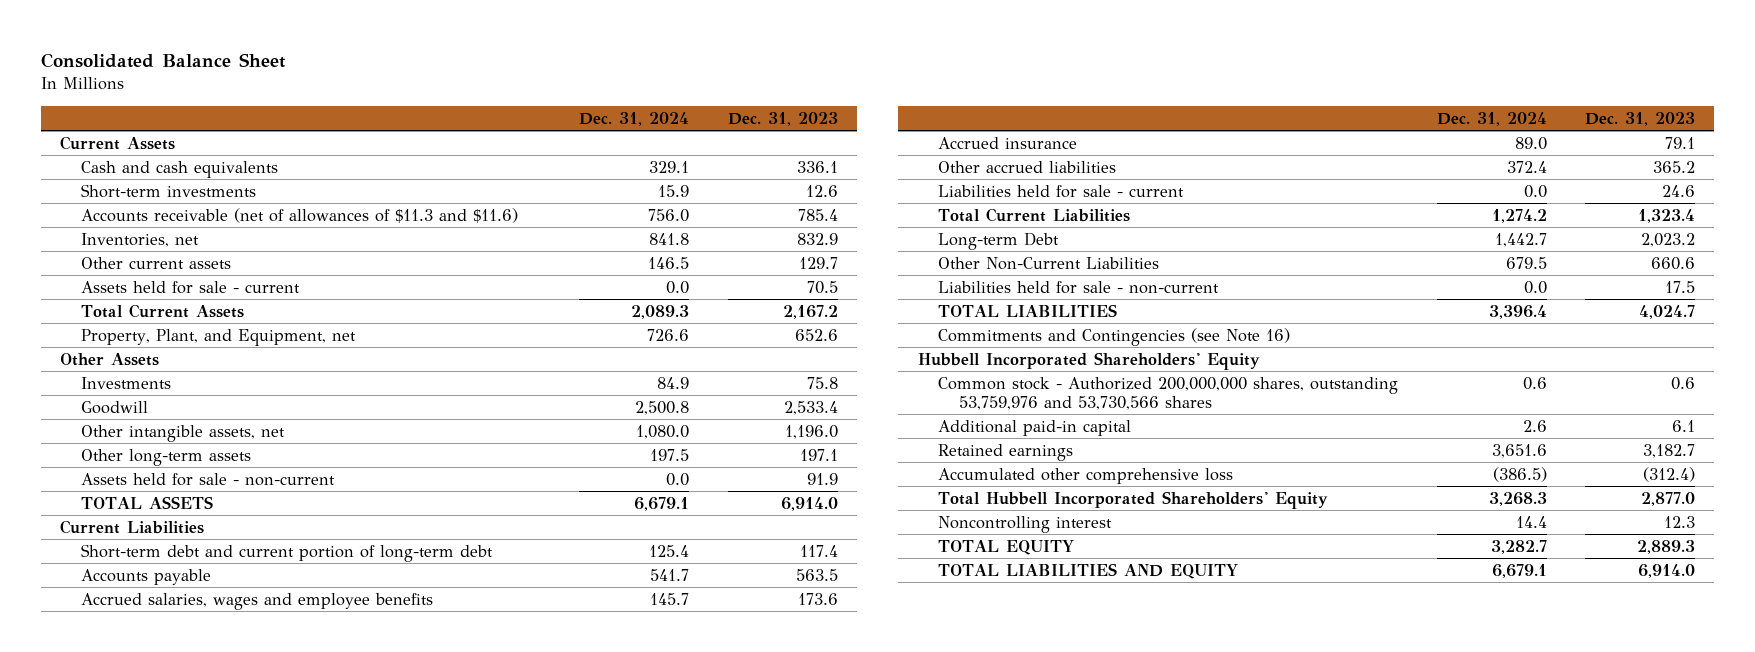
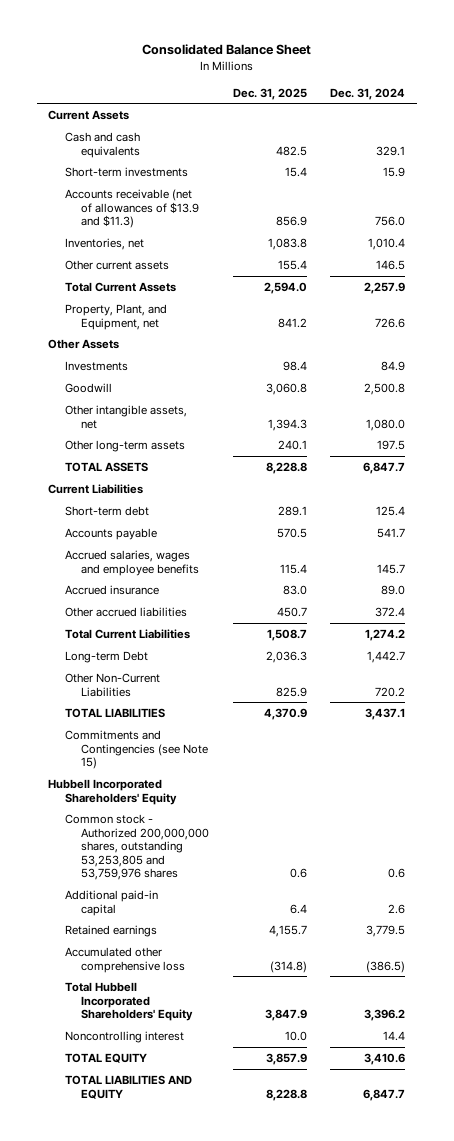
[727,112,838,127] Dec. 31, 2023 -> none
none -> [232,87,307,100] Dec. 31, 2025
[80,207,518,223] Accounts receivable (net of allowances of $11.3 and $11.6) -> [64,189,199,229] Accounts receivable (net of allowances of $13.9 and $11.3)
[649,232,690,245] 841.8 -> [368,238,406,251] 1,010.4
[80,280,300,294] Assets held for sale - current -> none
[631,304,690,319] 2,089.3 -> [364,282,406,295] 2,257.9
[80,472,335,486] Assets held for sale - non-current -> none
[634,496,690,511] 6,679.1 -> [363,462,406,475] 6,847.7
[80,543,493,562] Short-term debt and current portion of long-term debt -> [64,506,149,517] Short-term debt
[938,184,1185,198] Liabilities held for sale - current -> none
[938,280,1220,294] Liabilities held for sale - non-current -> none
[1505,256,1547,269] 679.5 -> [375,686,406,697] 720.2
[1488,304,1547,319] 3,396.4 -> [365,708,406,721] 3,437.1
[938,327,1291,346] Commitments and Contingencies (see Note 16) -> [64,730,208,770] Commitments and Contingencies (see Note 15)
[938,376,1399,411] Common stock - Authorized 200,000,000 shares, outstanding 53,759,976 and 53,730,566 shares -> [64,814,209,881] Common stock - Authorized 200,000,000 shares, outstanding 53,253,805 and 53,759,976 shares
[1491,443,1547,458] 3,651.6 -> [366,925,406,938] 3,779.5
[1488,491,1547,506] 3,268.3 -> [364,1009,406,1022] 3,396.2
[1490,539,1547,554] 3,282.7 -> [364,1053,406,1066] 3,410.6
[1491,563,1547,578] 6,679.1 -> [363,1088,406,1101] 6,847.7

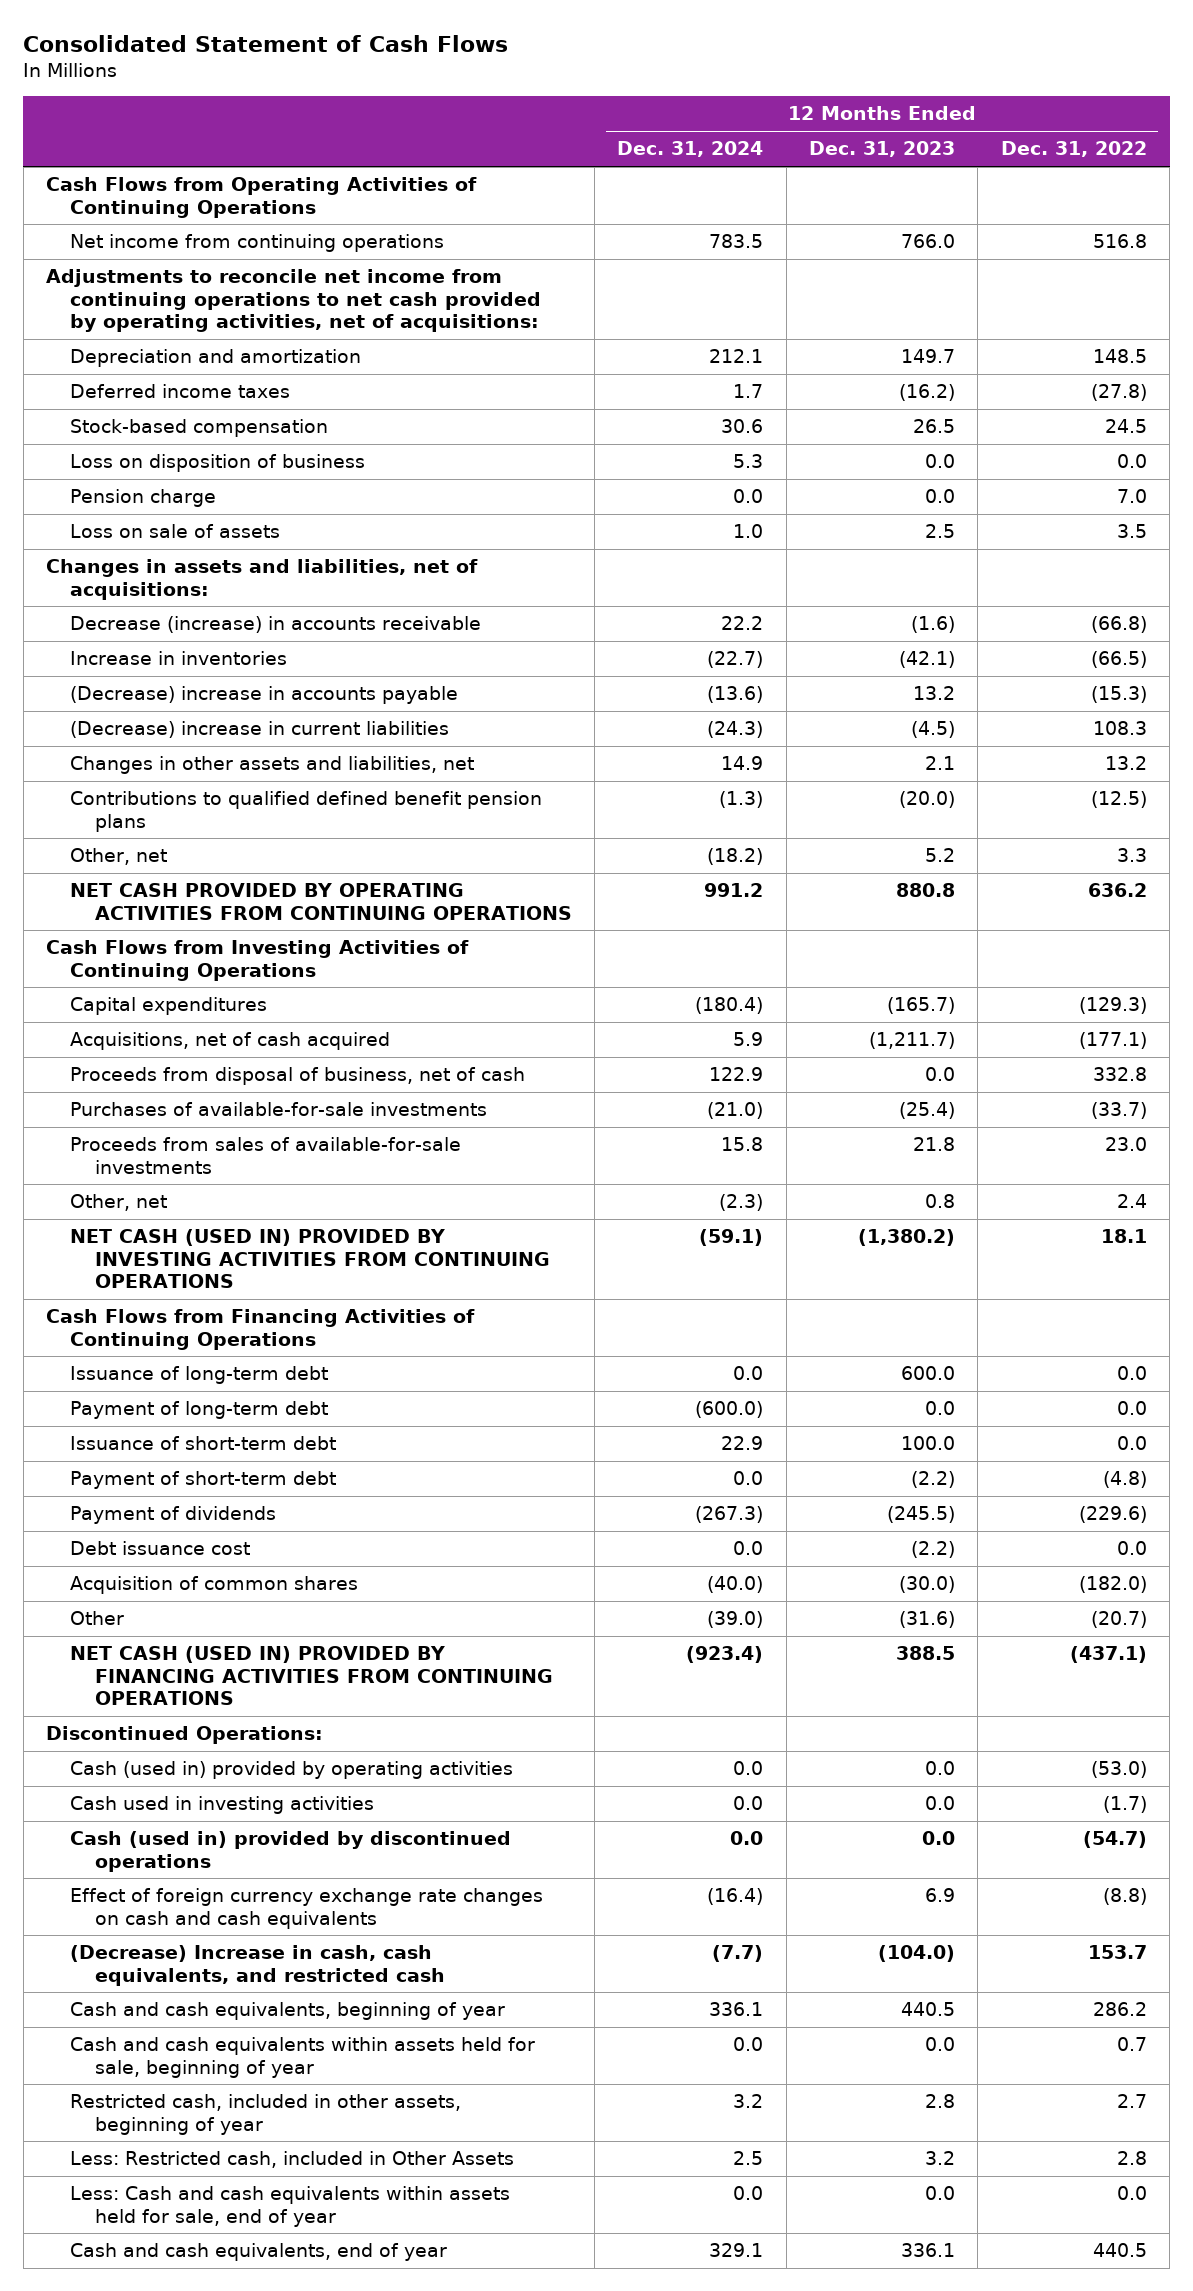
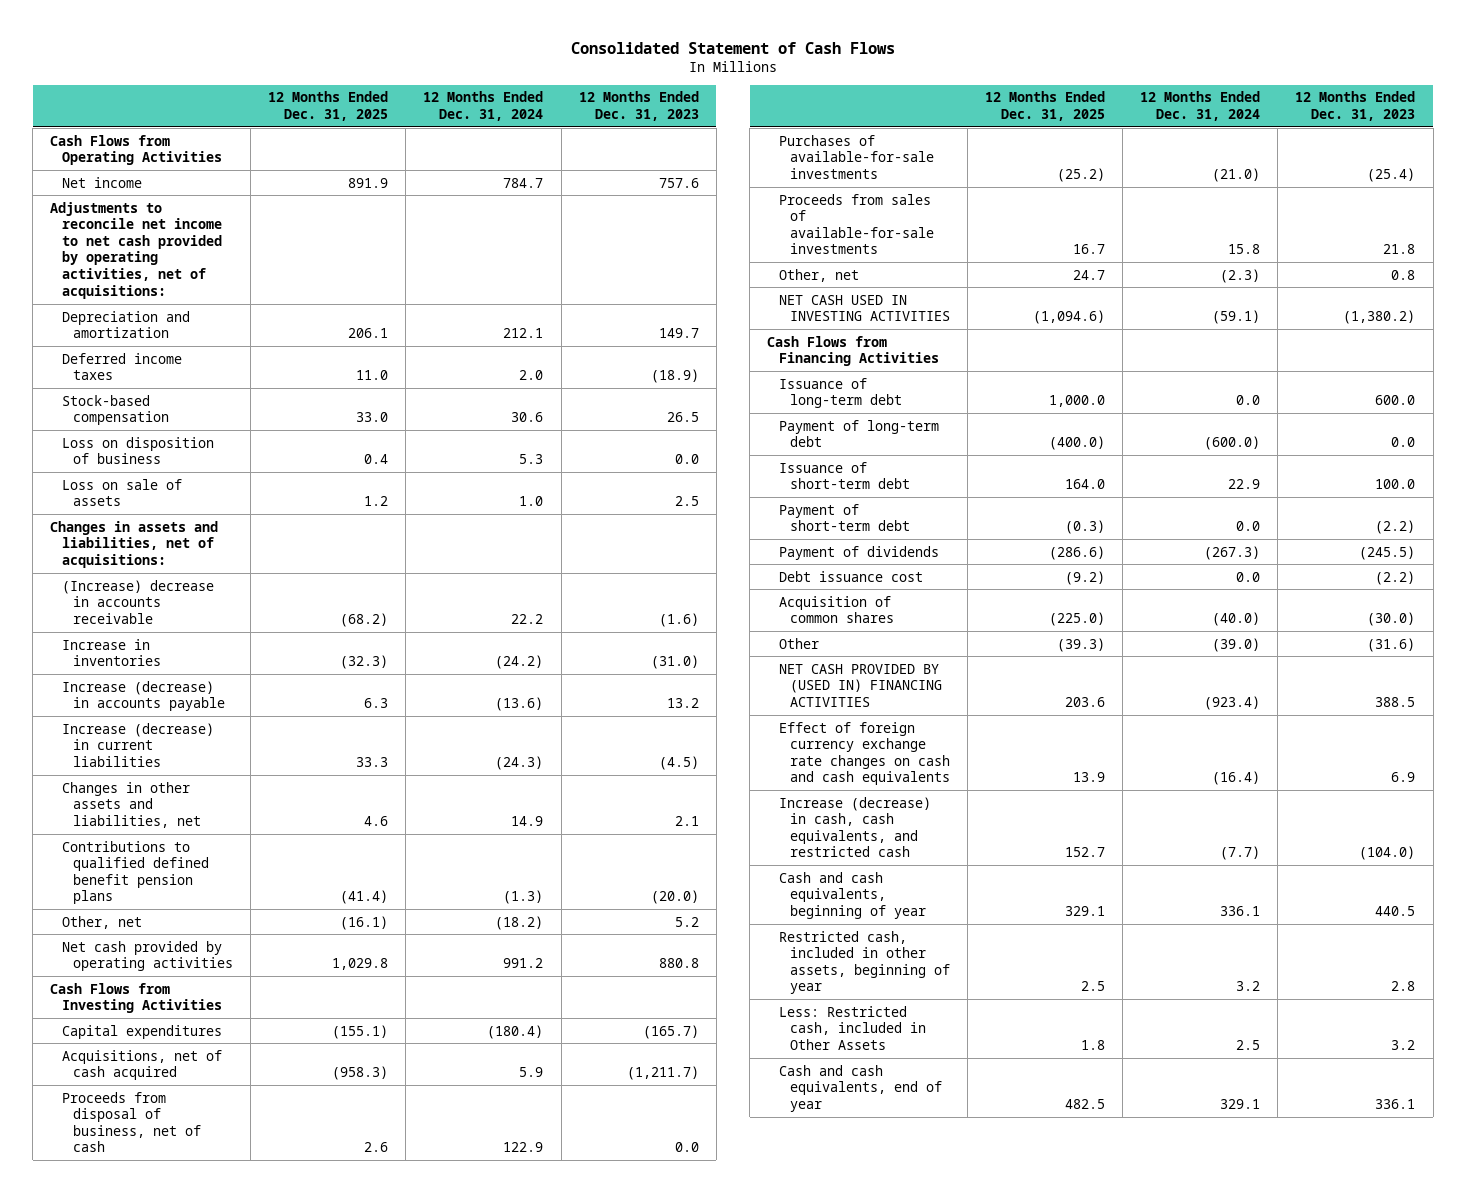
[1000,141,1147,158] Dec. 31, 2022 -> none
none -> [268,91,389,121] 12 Months Ended Dec. 31, 2025
[70,234,445,253] Net income from continuing operations -> none
[46,177,478,218] Cash Flows from Operating Activities of Continuing Operations -> [50,134,222,166] Cash Flows from Operating Activities
none -> [61,176,142,188] Net income
[46,269,542,333] Adjustments to reconcile net income from continuing operations to net cash provided by operating activities, net of acquisitions: -> [50,201,222,299] Adjustments to reconcile net income to net cash provided by operating activities, net of acquisitions:
[733,384,764,399] 1.7 -> [519,370,544,381] 2.0
[899,384,956,402] (16.2) -> [650,369,699,384] (18.9)
[70,489,217,508] Pension charge -> none
[70,616,482,634] Decrease (increase) in accounts receivable -> [61,579,214,624] (Increase) decrease in accounts receivable
[707,651,764,669] (22.7) -> [495,655,544,670] (24.2)
[899,651,956,669] (42.1) -> [650,655,699,670] (31.0)
[70,686,459,705] (Decrease) increase in accounts payable -> [61,680,226,712] Increase (decrease) in accounts payable
[70,721,450,739] (Decrease) increase in current liabilities -> [61,722,214,767] Increase (decrease) in current liabilities
[70,883,572,920] NET CASH PROVIDED BY OPERATING ACTIVITIES FROM CONTINUING OPERATIONS -> [61,940,234,972] Net cash provided by operating activities
[46,940,470,981] Cash Flows from Investing Activities of Continuing Operations -> [50,982,222,1014] Cash Flows from Investing Activities
[70,1229,550,1289] NET CASH (USED IN) PROVIDED BY INVESTING ACTIVITIES FROM CONTINUING OPERATIONS -> [778,294,950,322] NET CASH USED IN INVESTING ACTIVITIES
[46,1309,476,1350] Cash Flows from Financing Activities of Continuing Operations -> [767,335,939,367] Cash Flows from Financing Activities
[46,1726,324,1745] Discontinued Operations: -> none
[70,1761,514,1780] Cash (used in) provided by operating activities -> none
[70,1796,375,1815] Cash used in investing activities -> none
[70,1831,512,1872] Cash (used in) provided by discontinued operations -> none
[70,1646,553,1706] NET CASH (USED IN) PROVIDED BY FINANCING ACTIVITIES FROM CONTINUING OPERATIONS -> [778,663,942,707] NET CASH PROVIDED BY (USED IN) FINANCING ACTIVITIES
[70,1945,445,1986] (Decrease) Increase in cash, cash equivalents, and restricted cash -> [778,796,931,858] Increase (decrease) in cash, cash equivalents, and restricted cash
[70,2037,536,2078] Cash and cash equivalents within assets held for sale, beginning of year -> none
[70,2186,511,2227] Less: Cash and cash equivalents within assets held for sale, end of year -> none

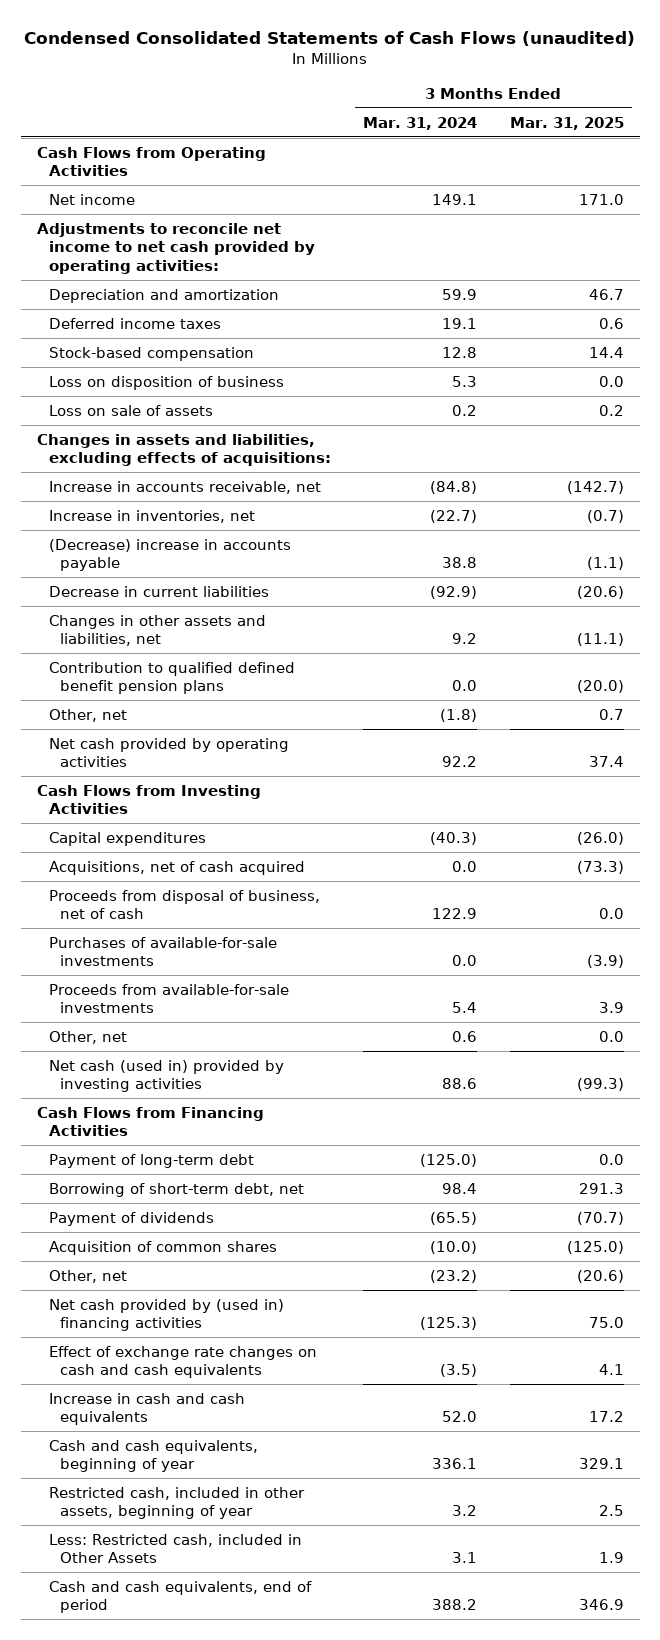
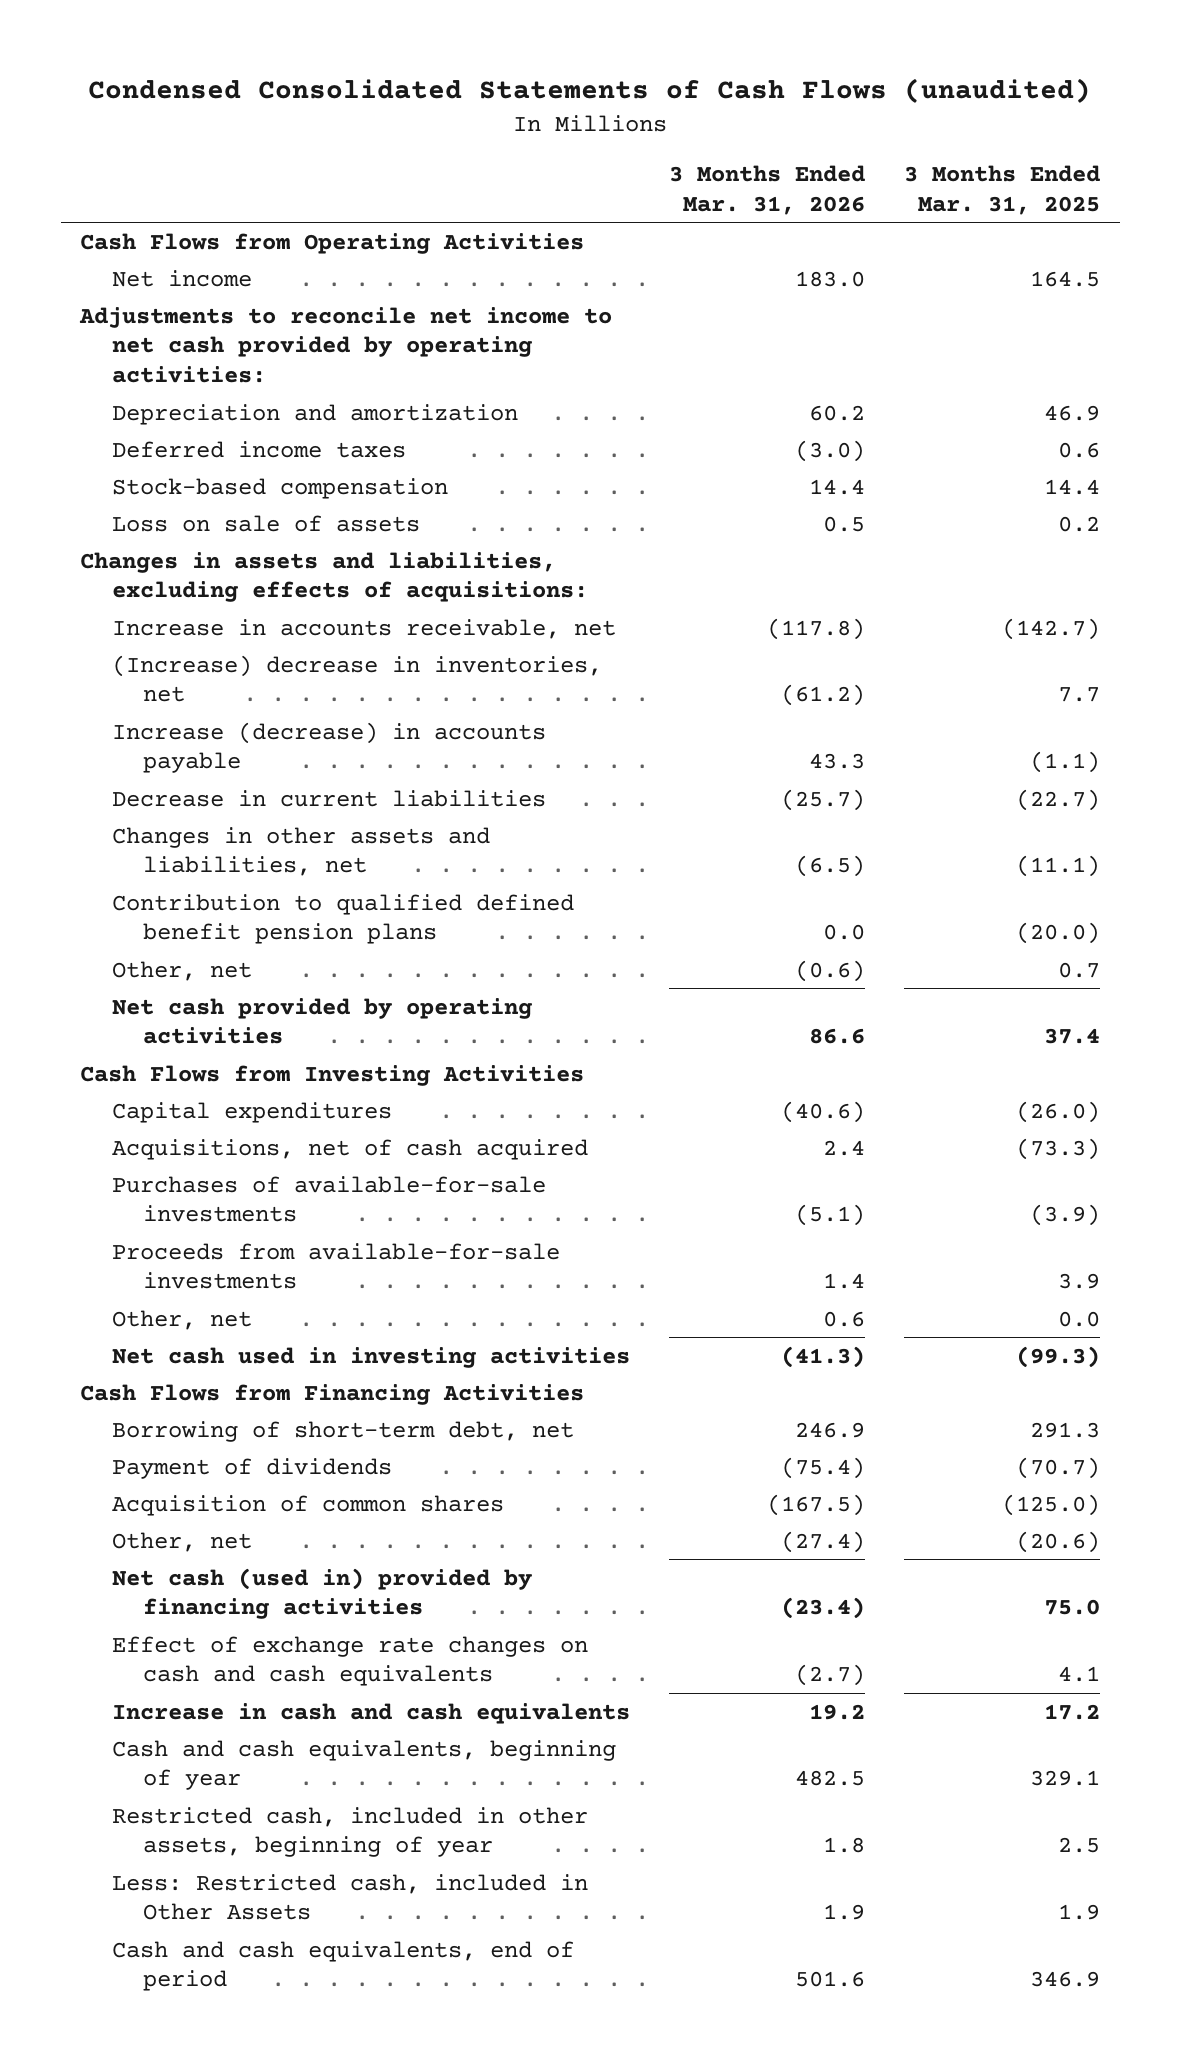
[363,116,478,130] Mar. 31, 2024 -> none
none -> [668,164,865,215] 3 Months Ended Mar. 31, 2026
[578,193,624,205] 171.0 -> [1029,270,1100,287] 164.5
[588,288,624,300] 46.7 -> [1043,404,1100,421] 46.9
[48,375,284,390] Loss on disposition of business -> none
[48,509,255,523] Increase in inventories, net -> [111,654,602,703] (Increase) decrease in inventories, net
[586,509,624,523] (0.7) -> [1057,687,1100,703] 7.7
[48,538,291,572] (Decrease) increase in accounts payable -> [111,721,546,774] Increase (decrease) in accounts payable
[576,585,624,599] (20.6) -> [1015,788,1100,811] (22.7)
[48,889,320,920] Proceeds from disposal of business, net of cash -> none
[48,1059,284,1093] Net cash (used in) provided by investing activities -> [111,1346,630,1368] Net cash used in investing activities
[48,1153,254,1168] Payment of long-term debt -> none
[48,1298,284,1332] Net cash provided by (used in) financing activities -> [111,1567,532,1620] Net cash (used in) provided by financing activities

